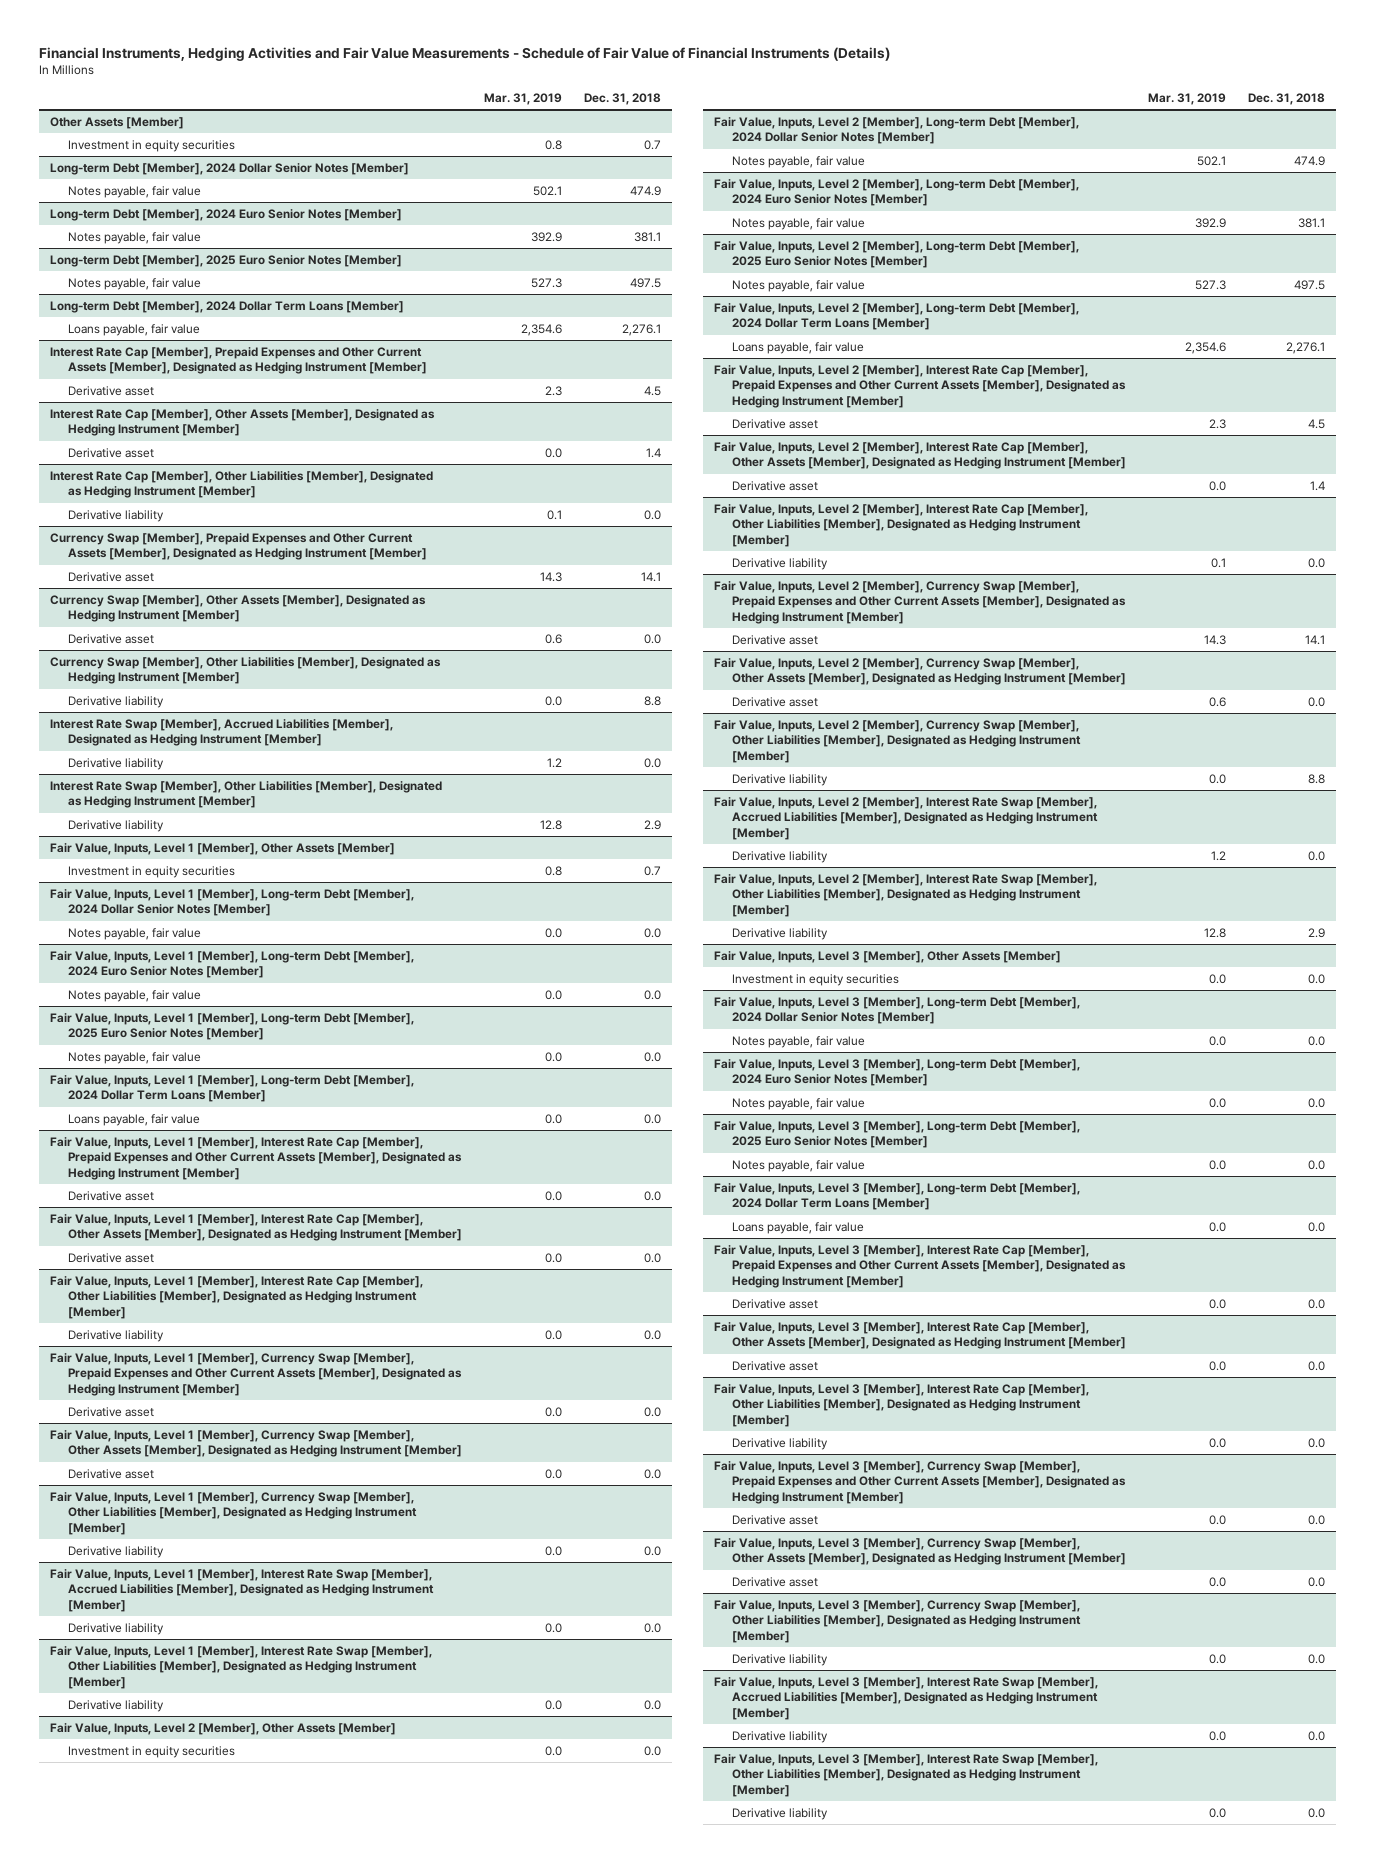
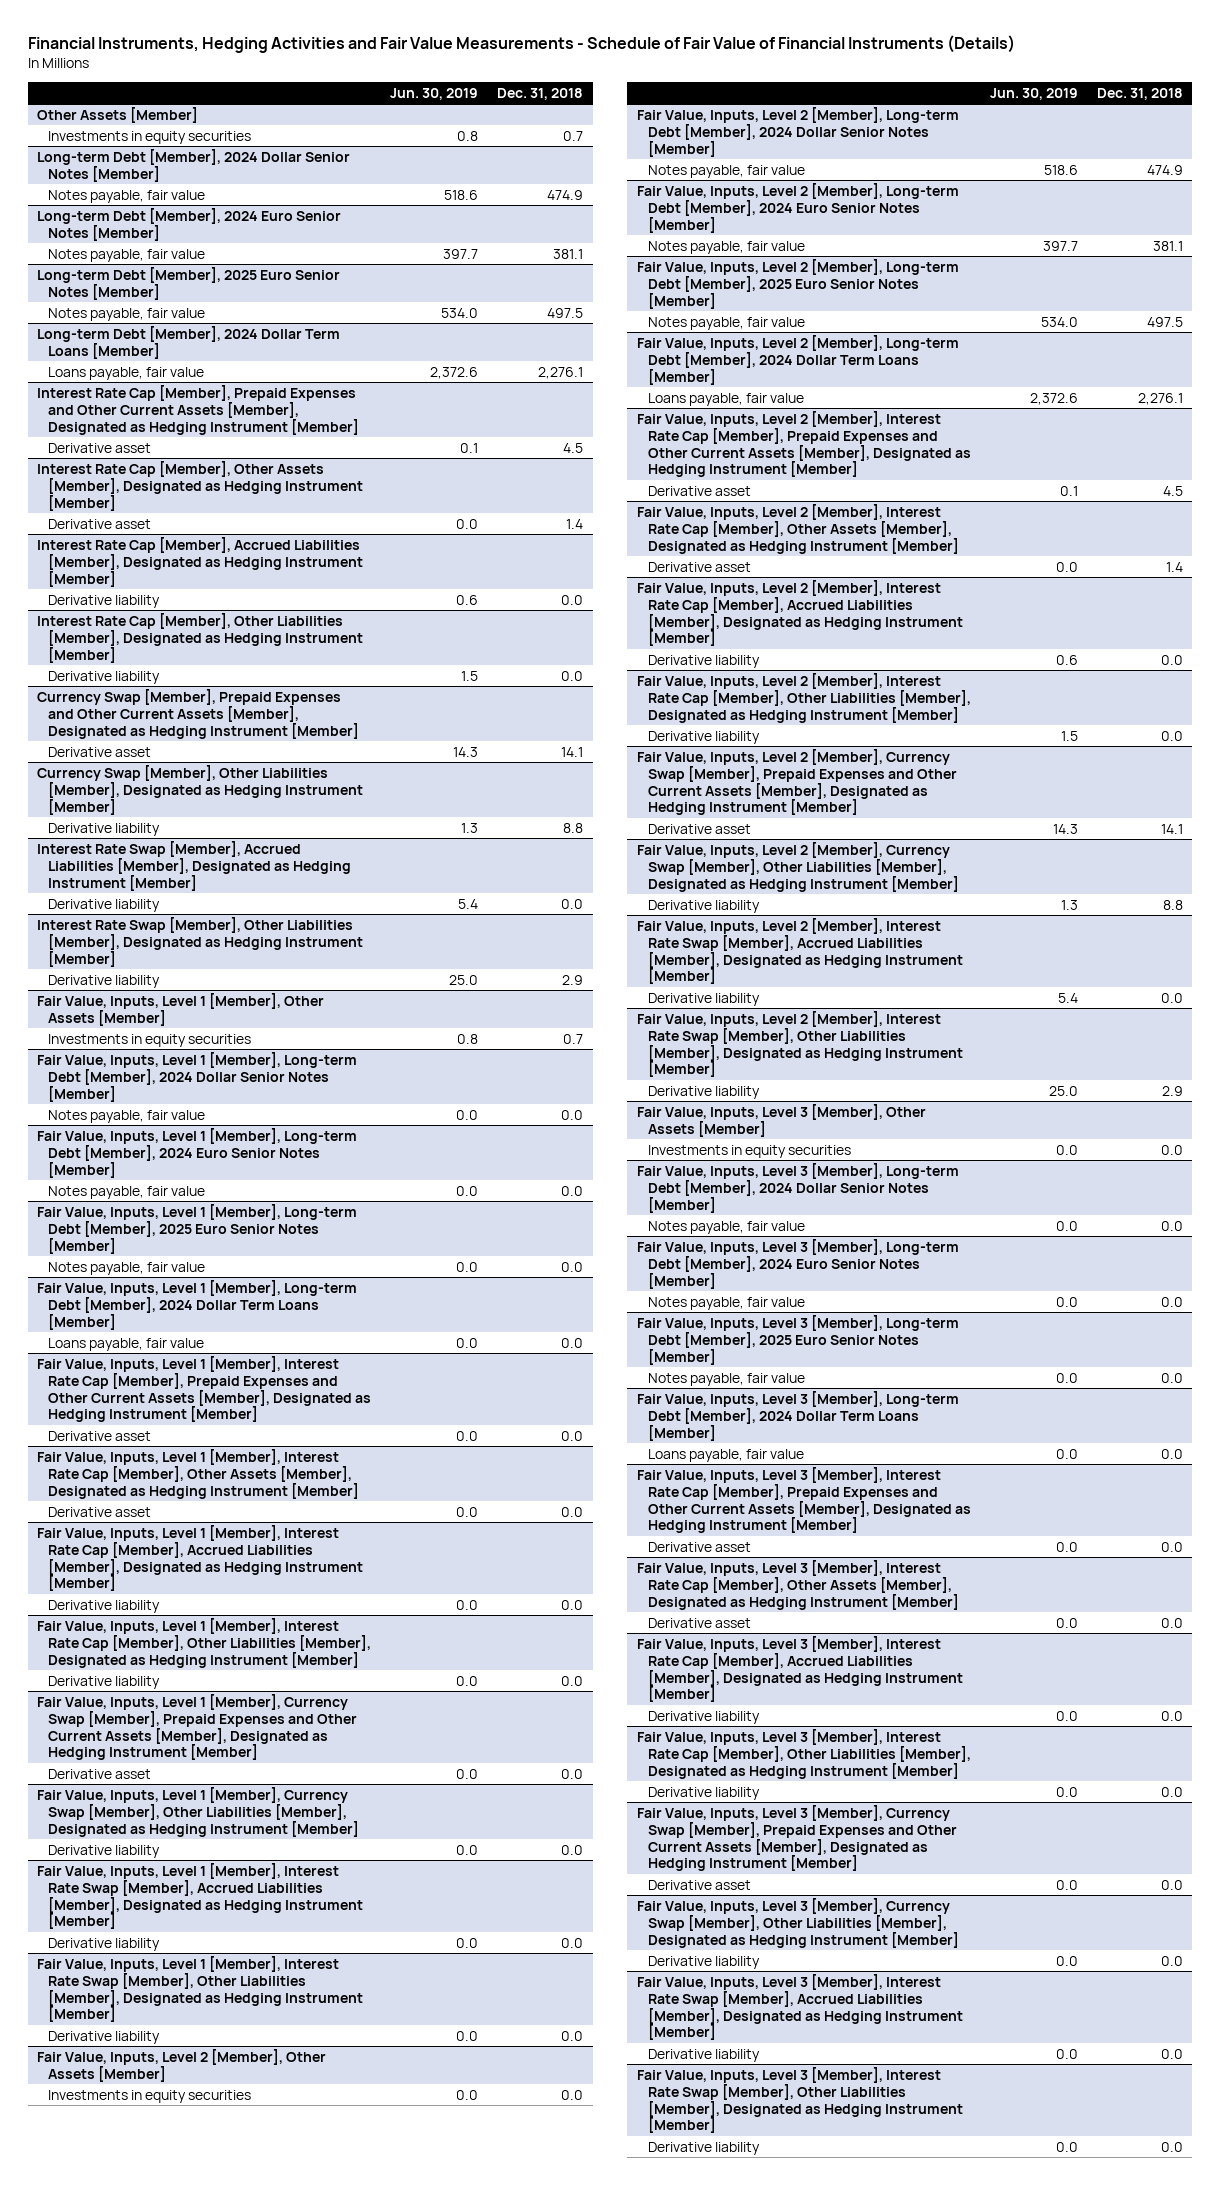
[483,93,562,106] Mar. 31, 2019 -> none
none -> [390,87,479,100] Jun. 30, 2019
[67,139,235,152] Investment in equity securities -> [48,130,252,144] Investments in equity securities
none -> [36,536,364,587] Interest Rate Cap [Member], Accrued Liabilities [Member], Designated as Hedging Instrument [Member]
none -> [48,594,161,608] Derivative liability
[49,594,426,623] Currency Swap [Member], Other Assets [Member], Designated as Hedging Instrument [Member] -> none
[67,633,154,644] Derivative asset -> none
[67,865,235,878] Investment in equity securities -> [48,1033,252,1047] Investments in equity securities
none -> [36,1524,364,1592] Fair Value, Inputs, Level 1 [Member], Interest Rate Cap [Member], Accrued Liabilities [Member], Designated as Hedging Instrument [Member]
none -> [48,1599,161,1613] Derivative liability
[49,1429,462,1458] Fair Value, Inputs, Level 1 [Member], Currency Swap [Member], Other Assets [Member], Designated as Hedging Instrument [Member] -> none
[67,1468,154,1479] Derivative asset -> none
[67,1745,235,1758] Investment in equity securities -> [48,2089,252,2103] Investments in equity securities
none -> [636,579,964,647] Fair Value, Inputs, Level 2 [Member], Interest Rate Cap [Member], Accrued Liabilities [Member], Designated as Hedging Instrument [Member]
none -> [648,654,761,668] Derivative liability
[713,657,1126,686] Fair Value, Inputs, Level 2 [Member], Currency Swap [Member], Other Assets [Member], Designated as Hedging Instrument [Member] -> none
[731,696,818,707] Derivative asset -> none
[731,973,899,986] Investment in equity securities -> [648,1144,852,1158] Investments in equity securities
none -> [636,1635,964,1703] Fair Value, Inputs, Level 3 [Member], Interest Rate Cap [Member], Accrued Liabilities [Member], Designated as Hedging Instrument [Member]
none -> [648,1710,761,1724] Derivative liability
[713,1537,1126,1566] Fair Value, Inputs, Level 3 [Member], Currency Swap [Member], Other Assets [Member], Designated as Hedging Instrument [Member] -> none
[731,1576,818,1587] Derivative asset -> none

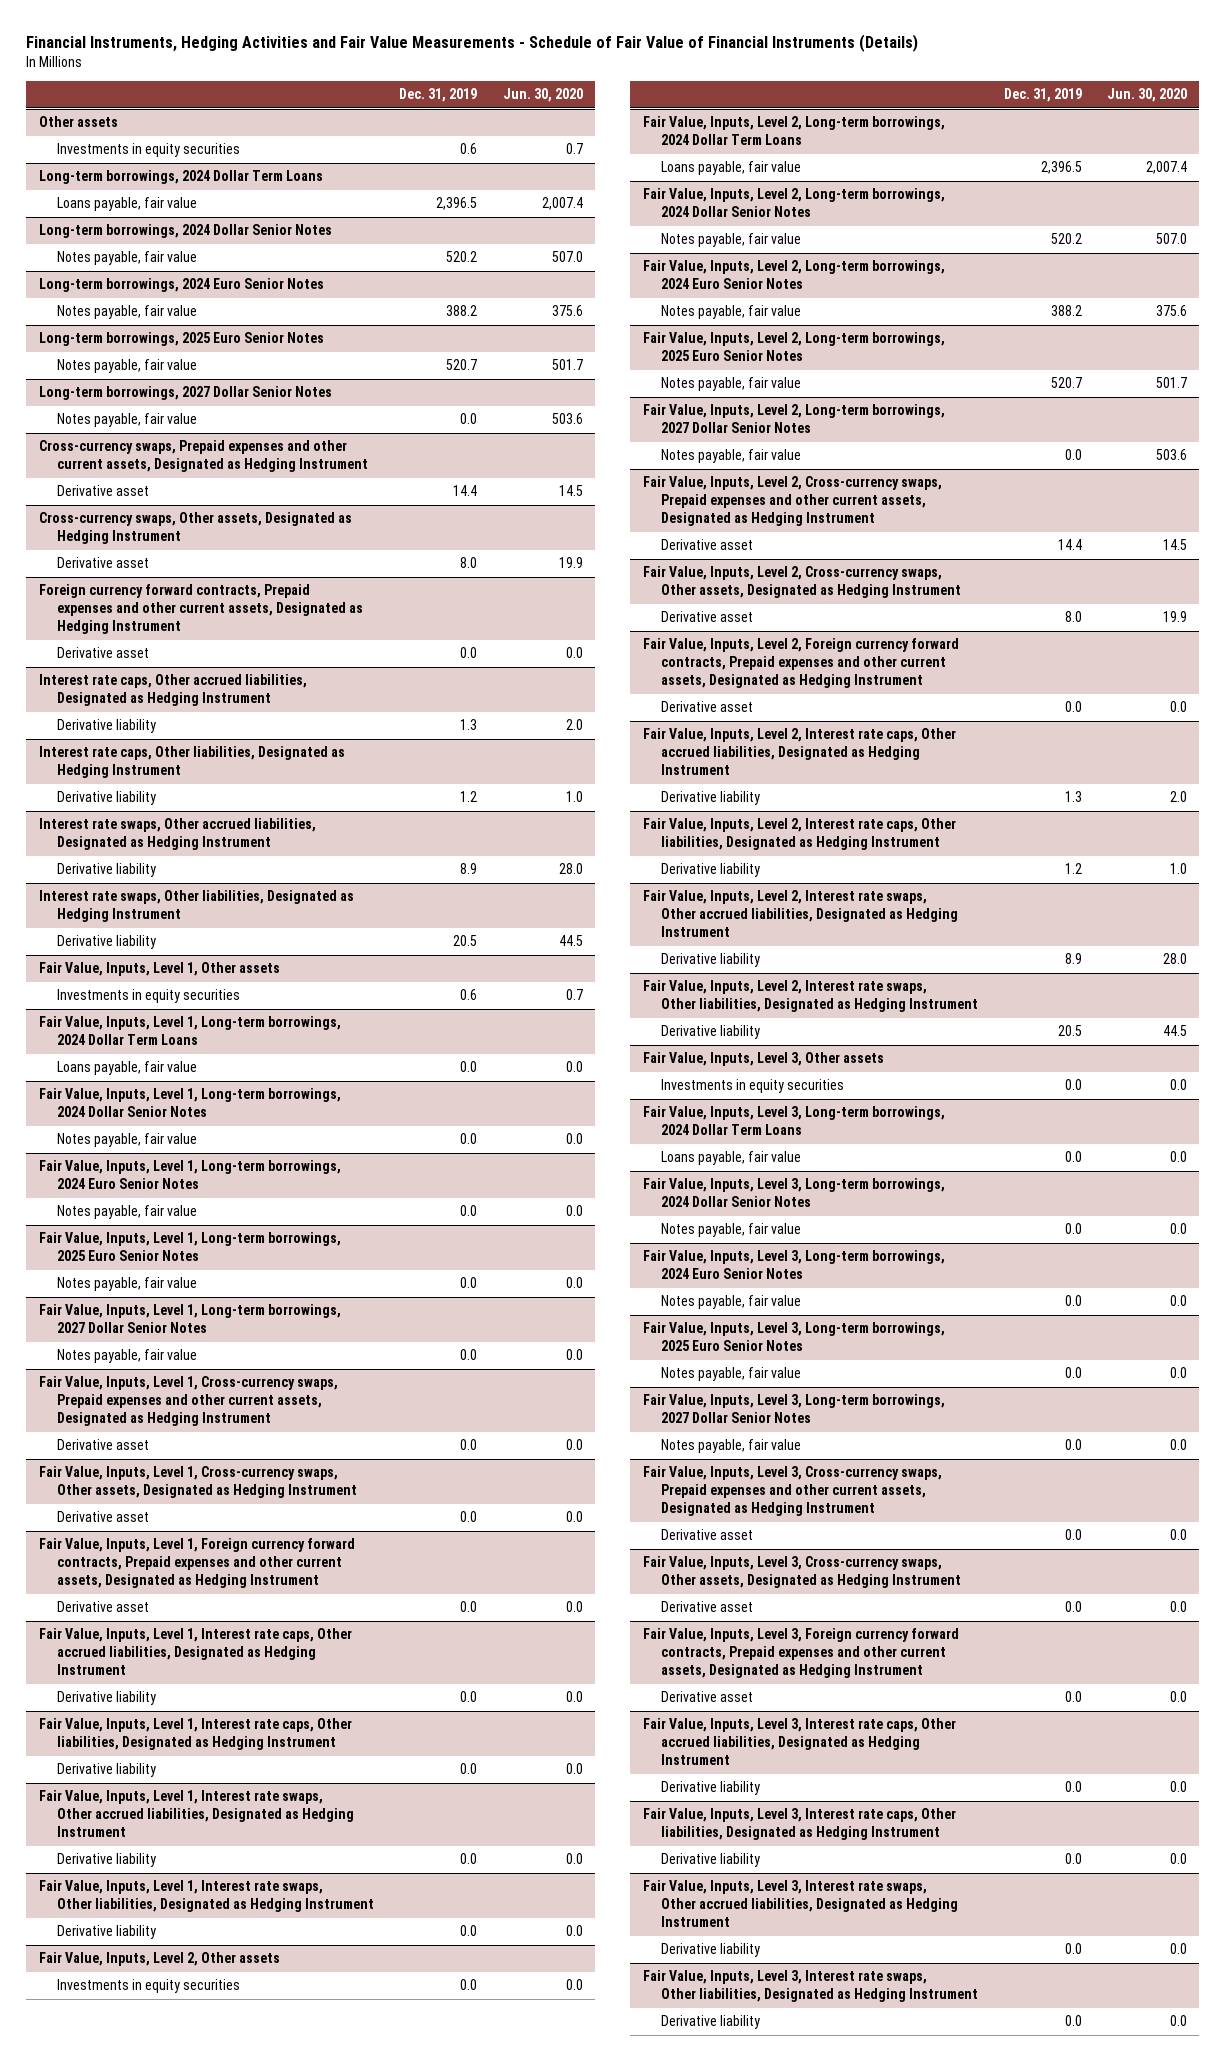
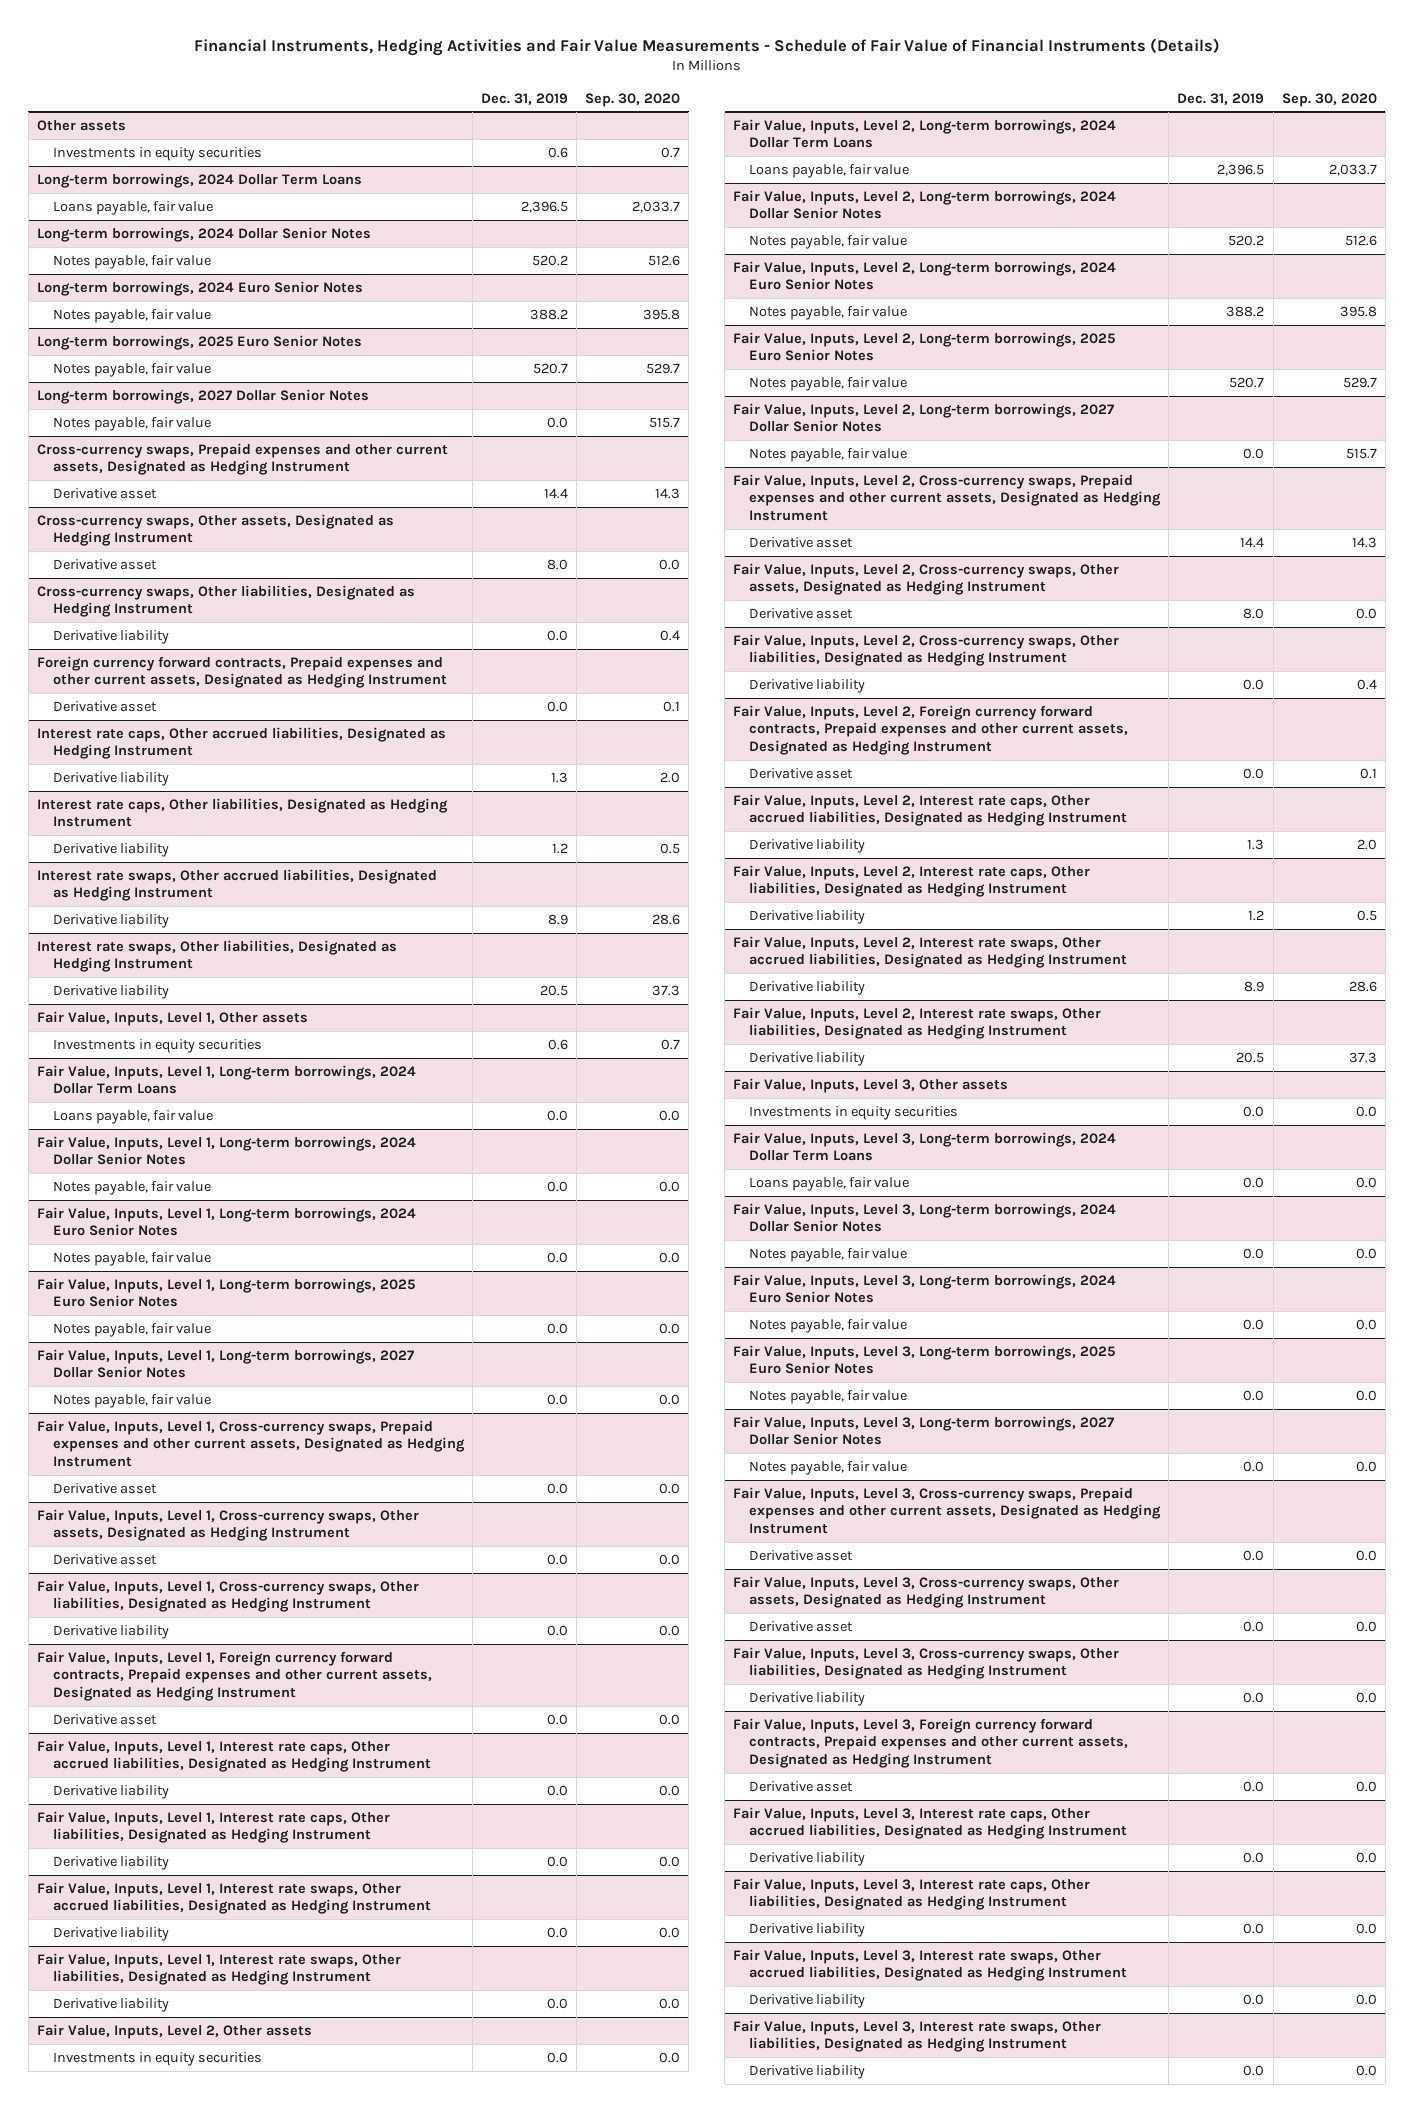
[502,88,583,103] Jun. 30, 2020 -> none
none -> [584,92,680,107] Sep. 30, 2020
none -> [36,584,415,618] Cross-currency swaps, Other liabilities, Designated as Hedging Instrument
none -> [52,629,169,644] Derivative liability
none -> [36,1579,419,1613] Fair Value, Inputs, Level 1, Cross-currency swaps, Other liabilities, Designated as Hedging Instrument
none -> [52,1624,169,1639] Derivative liability
none -> [733,633,1120,667] Fair Value, Inputs, Level 2, Cross-currency swaps, Other liabilities, Designated as Hedging Instrument
none -> [749,678,866,693] Derivative liability
none -> [733,1646,1120,1680] Fair Value, Inputs, Level 3, Cross-currency swaps, Other liabilities, Designated as Hedging Instrument
none -> [749,1691,866,1706] Derivative liability

